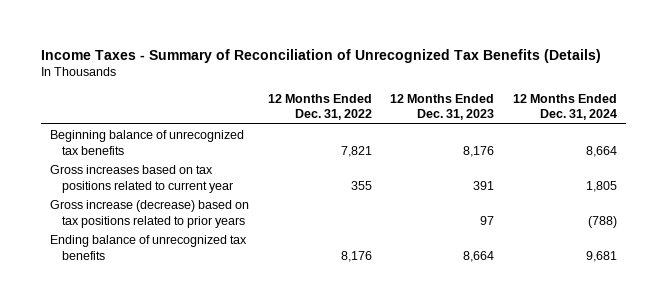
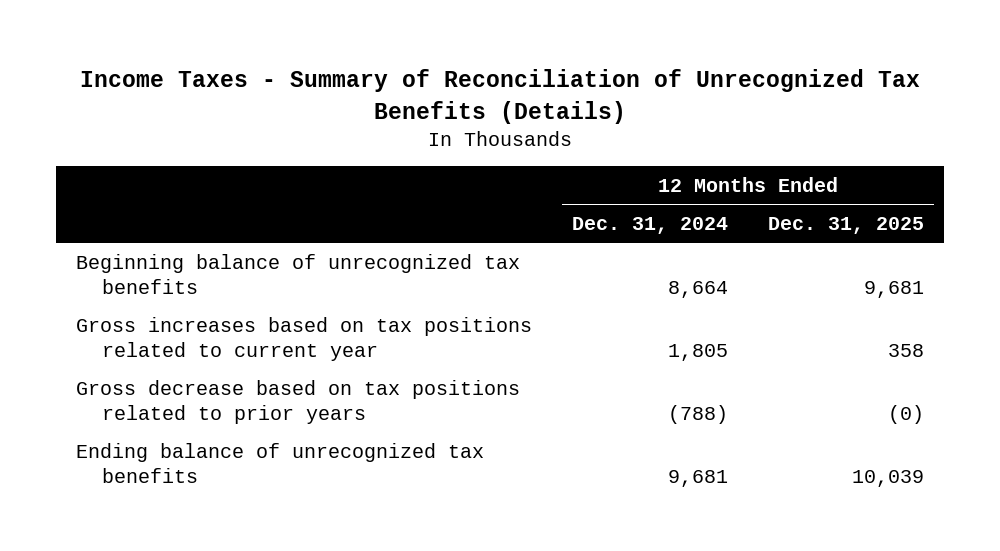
[267,93,372,121] 12 Months Ended Dec. 31, 2022 -> none
[390,93,495,121] 12 Months Ended Dec. 31, 2023 -> none
none -> [767,216,924,234] Dec. 31, 2025
[50,200,250,228] Gross increase (decrease) based on tax positions related to prior years -> [75,379,520,424] Gross decrease based on tax positions related to prior years

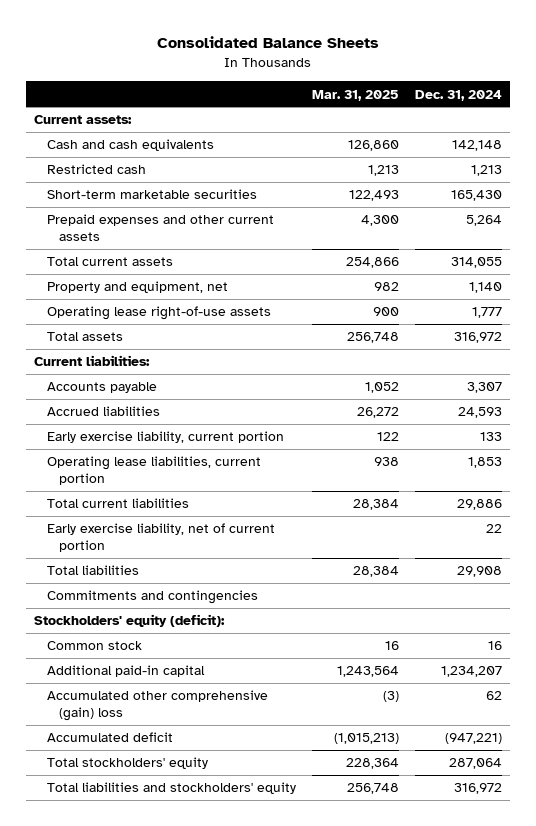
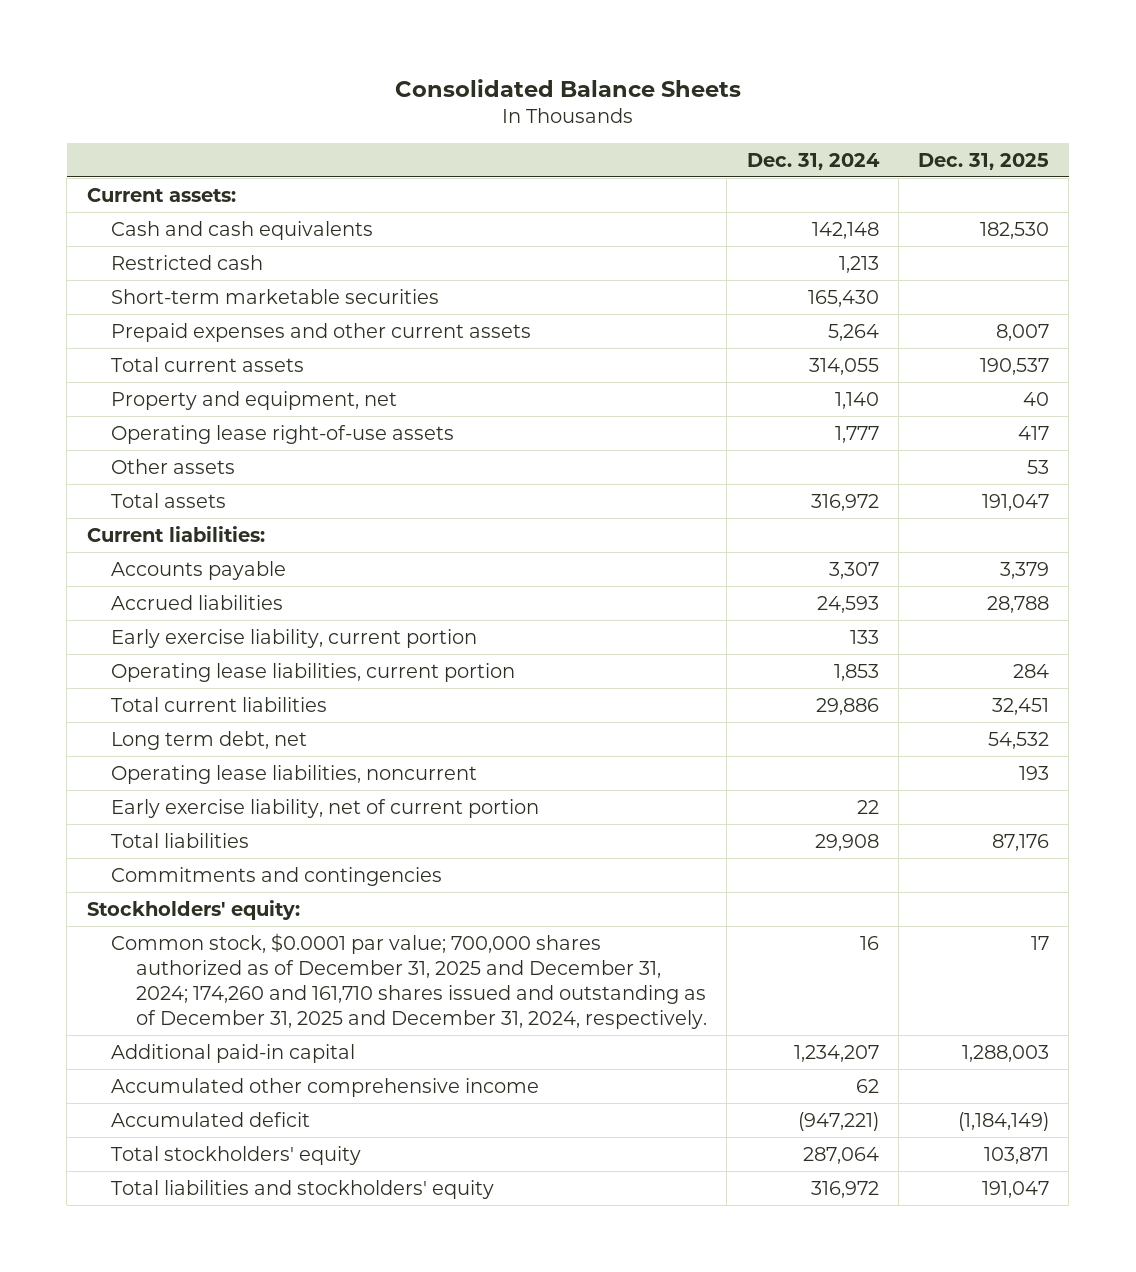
[311,89,399,101] Mar. 31, 2025 -> none
none -> [918,152,1050,170] Dec. 31, 2025
none -> [111,458,236,474] Other assets
none -> [111,730,308,750] Long term debt, net
none -> [111,764,478,784] Operating lease liabilities, noncurrent
[34,614,226,628] Stockholders' equity (deficit): -> [86,899,300,920] Stockholders' equity:
[46,641,142,651] Common stock -> [111,932,708,1029] Common stock, $0.0001 par value; 700,000 shares authorized as of December 31, 2025 and December 31, 2024; 174,260 and 161,710 shares issued and outstanding as of December 31, 2025 and December 31, 2024, respectively.
[46,690,268,721] Accumulated other comprehensive (gain) loss -> [111,1077,540,1097] Accumulated other comprehensive income

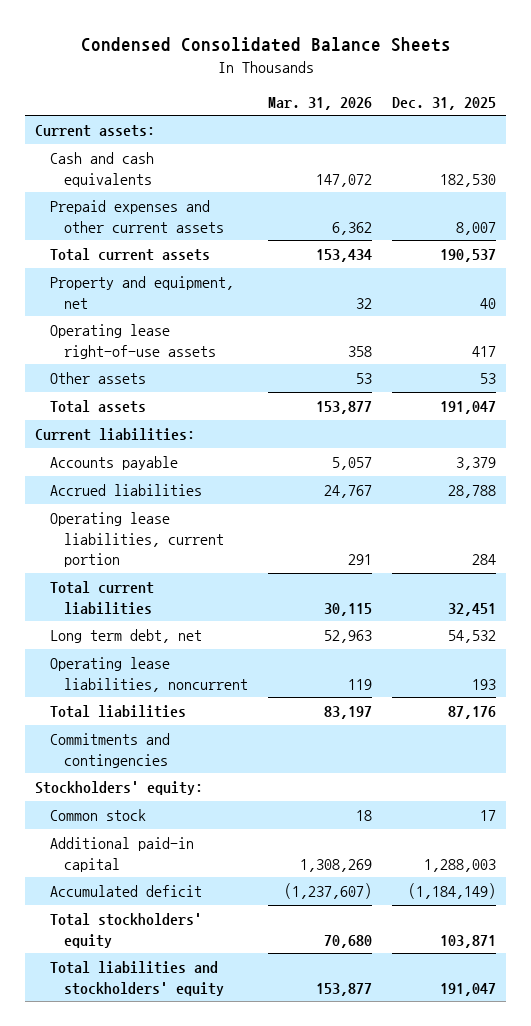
[394,79,741,98] Consolidated Balance Sheets -> [80,37,451,53] Condensed Consolidated Balance Sheets
[746,152,880,170] Dec. 31, 2024 -> none
none -> [268,96,373,110] Mar. 31, 2026
[111,254,264,270] Restricted cash -> none
[111,288,440,304] Short-term marketable securities -> none
[111,628,478,648] Early exercise liability, current portion -> none
[111,798,540,818] Early exercise liability, net of current portion -> none
[111,932,708,1029] Common stock, $0.0001 par value; 700,000 shares authorized as of December 31, 2025 and December 31, 2024; 174,260 and 161,710 shares issued and outstanding as of December 31, 2025 and December 31, 2024, respectively. -> [49,808,146,821] Common stock
[111,1077,540,1097] Accumulated other comprehensive income -> none

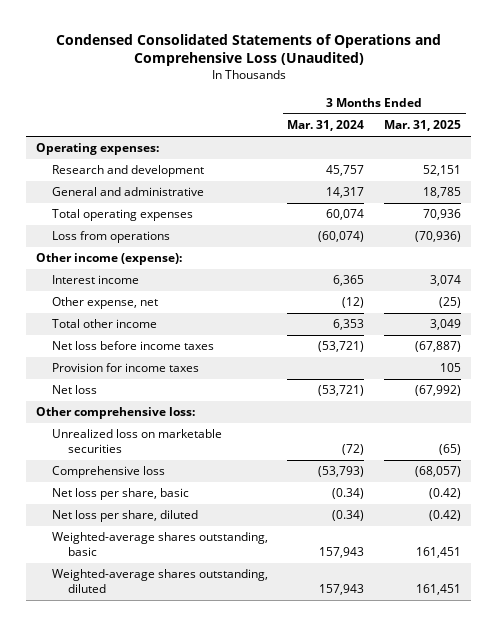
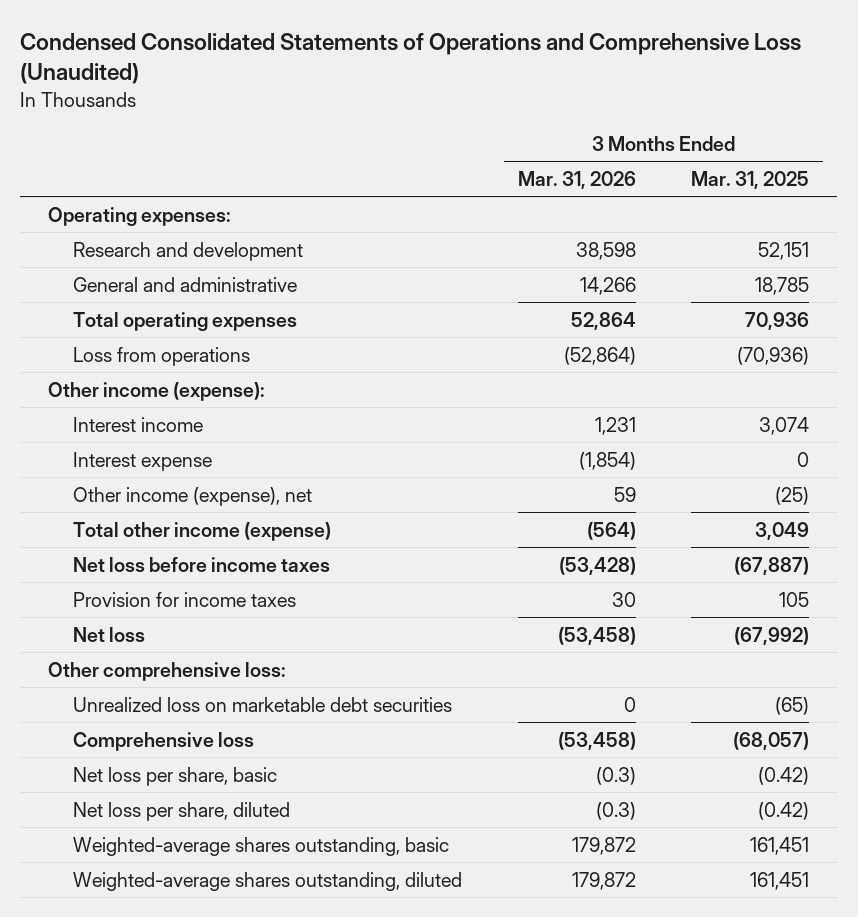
[287,120,365,132] Mar. 31, 2024 -> none
none -> [517,170,636,189] Mar. 31, 2026
none -> [73,451,213,471] Interest expense
[51,297,158,310] Other expense, net -> [73,486,313,506] Other income (expense), net
[51,319,157,329] Total other income -> [73,521,332,541] Total other income (expense)
[51,429,222,454] Unrealized loss on marketable securities -> [73,696,453,712] Unrealized loss on marketable debt securities

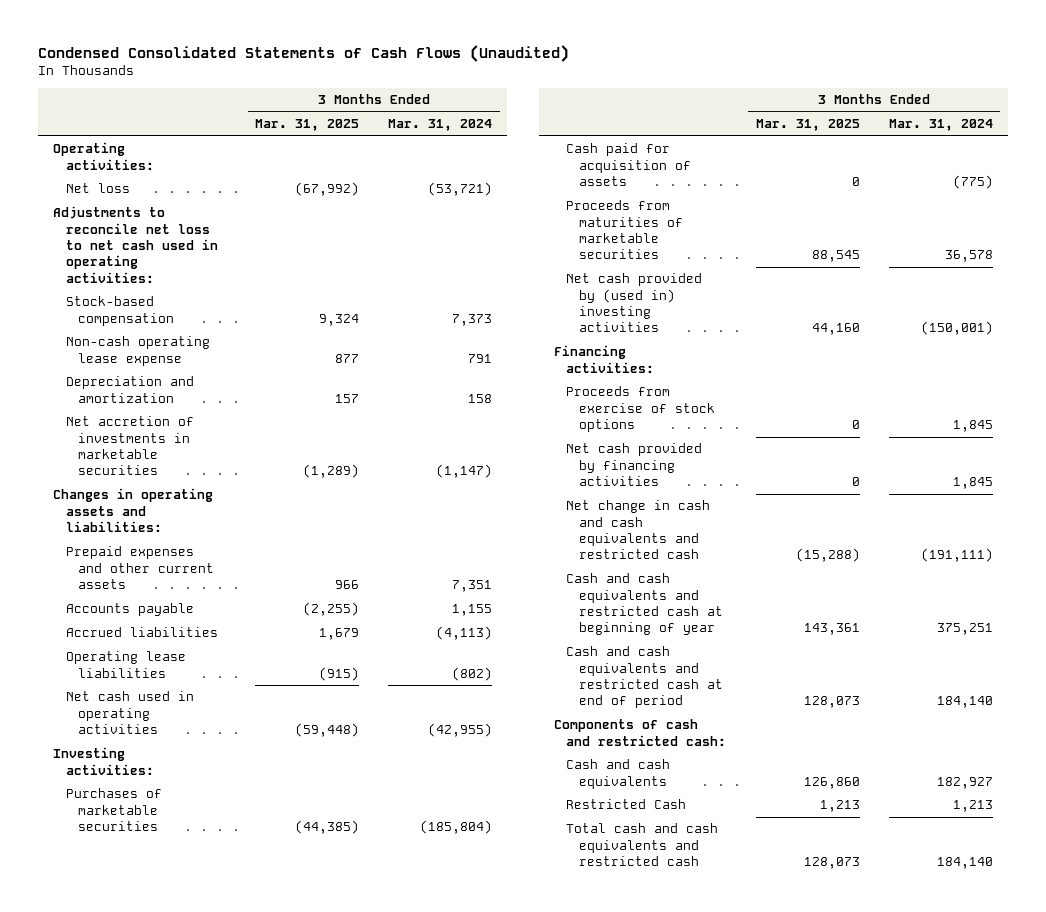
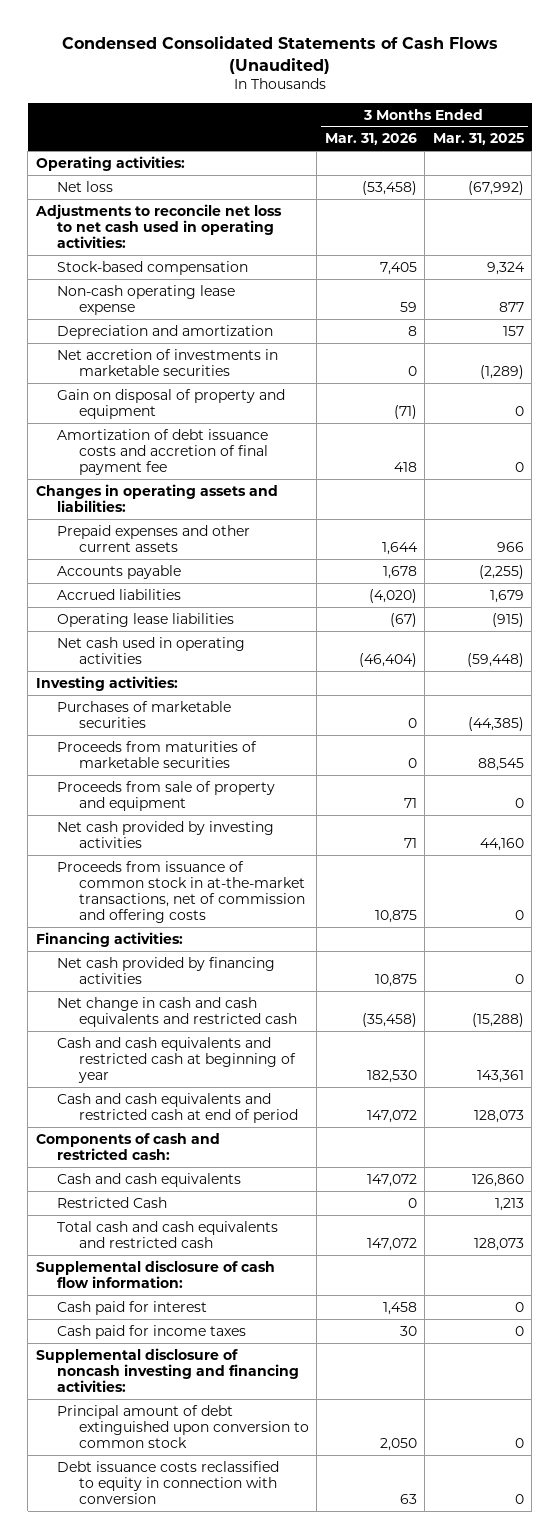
[388,119,493,132] Mar. 31, 2024 -> none
none -> [324,133,417,146] Mar. 31, 2026
none -> [57,388,286,419] Gain on disposal of property and equipment
none -> [57,428,269,476] Amortization of debt issuance costs and accretion of final payment fee
[566,143,692,187] Cash paid for acquisition of assets -> none
none -> [57,780,276,811] Proceeds from sale of property and equipment
[566,273,703,333] Net cash provided by (used in) investing activities -> [57,820,275,848] Net cash provided by investing activities
none -> [57,860,305,924] Proceeds from issuance of common stock in at-the-market transactions, net of commission and offering costs
[566,386,716,433] Proceeds from exercise of stock options -> none
none -> [35,1259,275,1288] Supplemental disclosure of cash flow information:
none -> [57,1300,208,1315] Cash paid for interest
none -> [57,1324,247,1339] Cash paid for income taxes
none -> [35,1347,300,1393] Supplemental disclosure of noncash investing and financing activities:
none -> [57,1404,309,1449] Principal amount of debt extinguished upon conversion to common stock
none -> [57,1460,280,1505] Debt issuance costs reclassified to equity in connection with conversion

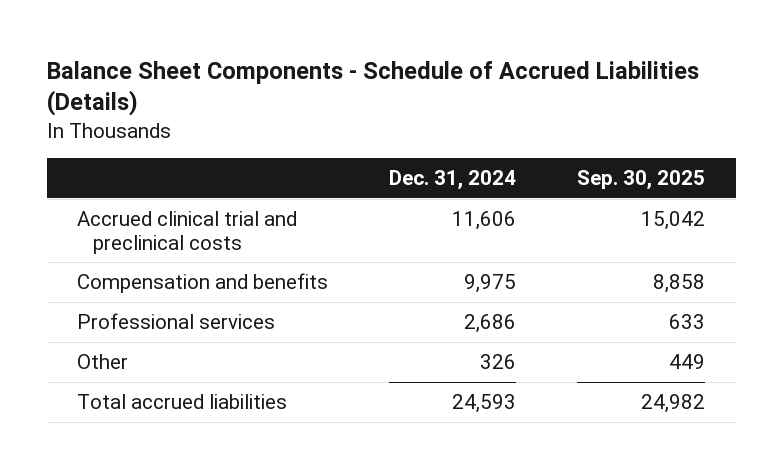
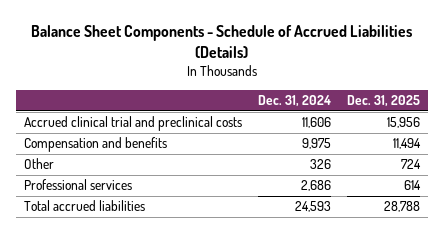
[577,170,706,191] Sep. 30, 2025 -> none
none -> [346,95,420,108] Dec. 31, 2025
[77,312,276,329] Professional services -> [23,179,132,191] Professional services

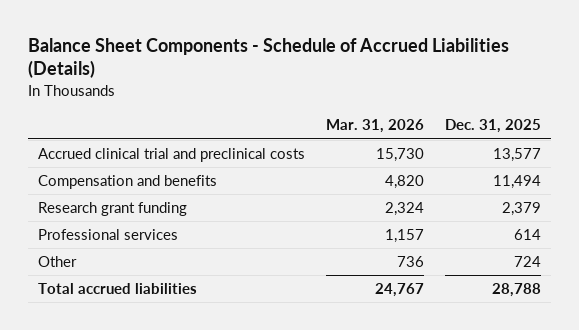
[257,95,331,108] Dec. 31, 2024 -> none
none -> [326,119,425,134] Mar. 31, 2026
[386,117,420,129] 15,956 -> [492,148,541,163] 13,577
none -> [38,202,188,217] Research grant funding
[23,158,54,170] Other -> [38,256,78,268] Other

